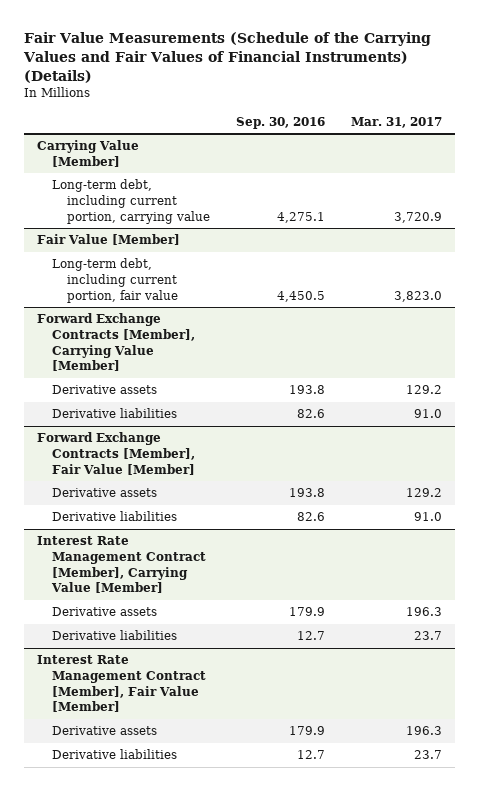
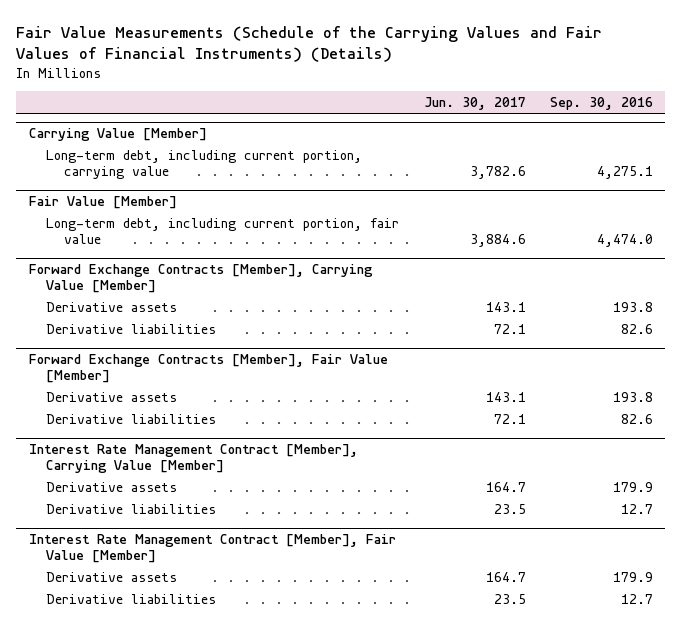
[350,116,442,128] Mar. 31, 2017 -> none
none -> [423,97,526,111] Jun. 30, 2017
[276,290,325,302] 4,450.5 -> [597,233,654,247] 4,474.0

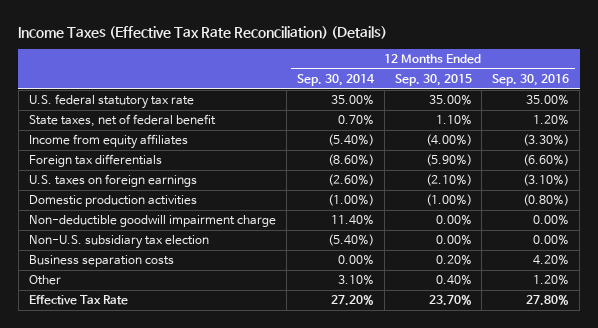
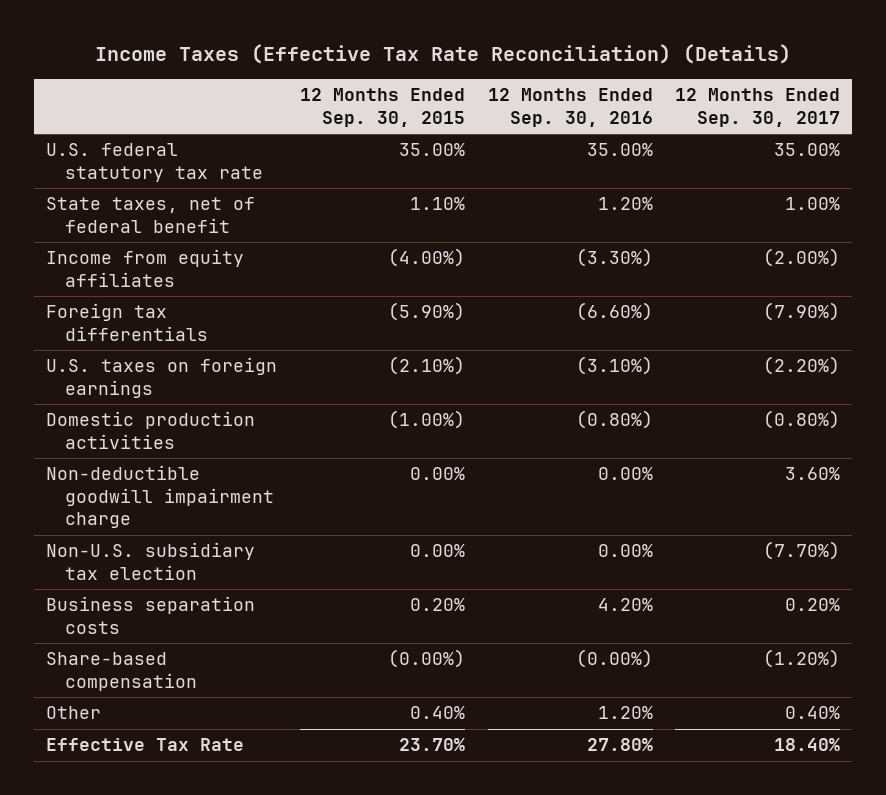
[296,73,375,86] Sep. 30, 2014 -> none
none -> [675,88,841,127] 12 Months Ended Sep. 30, 2017
none -> [45,652,198,691] Share-based compensation

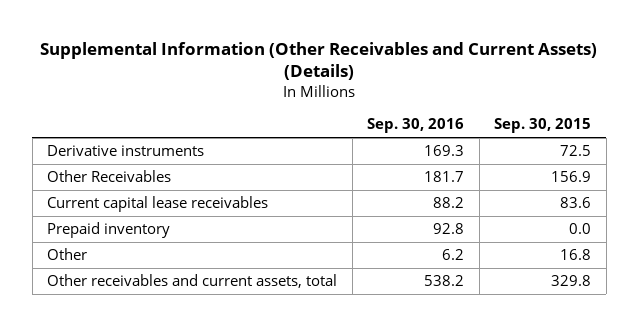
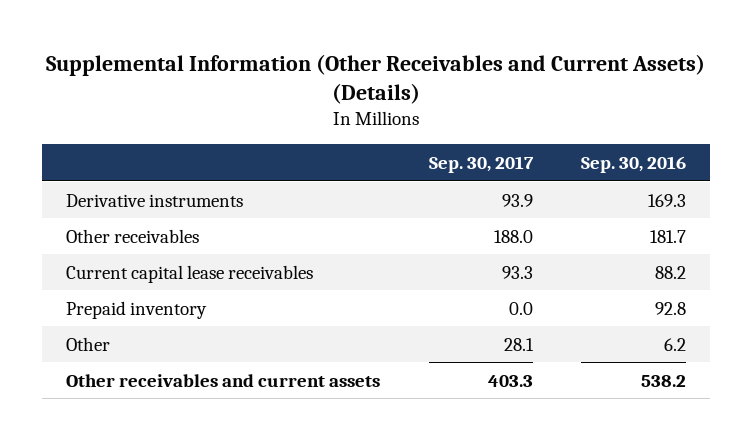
[494,118,592,134] Sep. 30, 2015 -> none
none -> [428,155,534,173] Sep. 30, 2017
[47,169,172,182] Other Receivables -> [66,228,200,243] Other receivables
[47,273,338,288] Other receivables and current assets, total -> [66,373,381,387] Other receivables and current assets

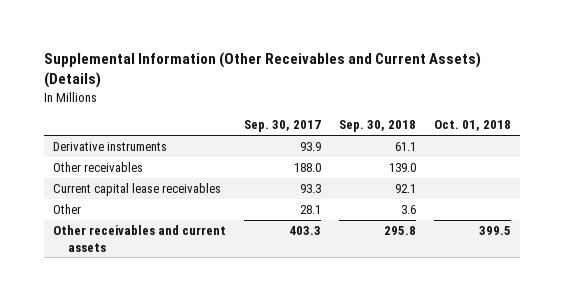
[580,155,686,173] Sep. 30, 2016 -> none
none -> [339,120,417,133] Sep. 30, 2018
none -> [434,120,512,132] Oct. 01, 2018
[66,300,208,319] Prepaid inventory -> none

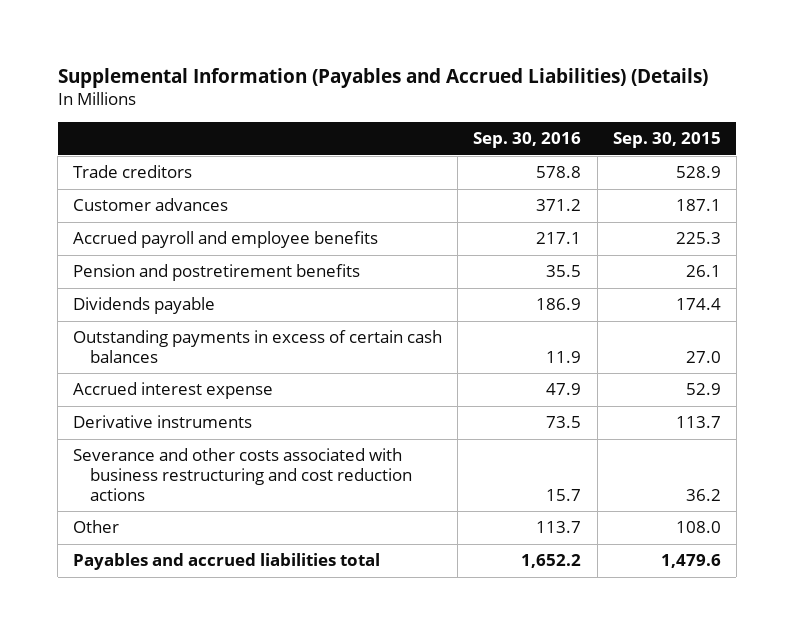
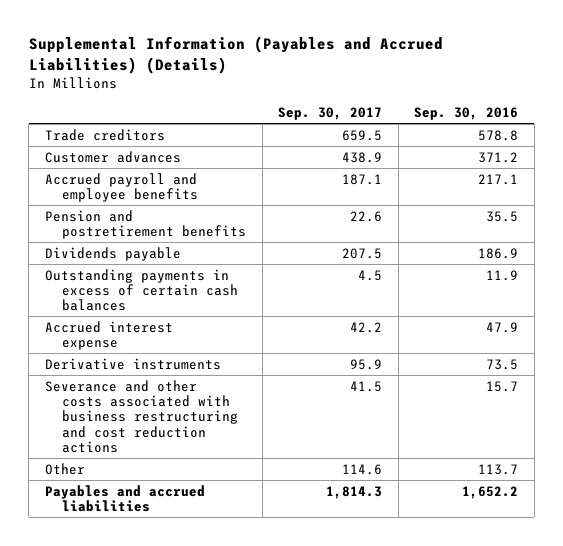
[612,132,721,149] Sep. 30, 2015 -> none
none -> [278,106,383,120] Sep. 30, 2017
[73,553,381,571] Payables and accrued liabilities total -> [44,484,205,512] Payables and accrued liabilities

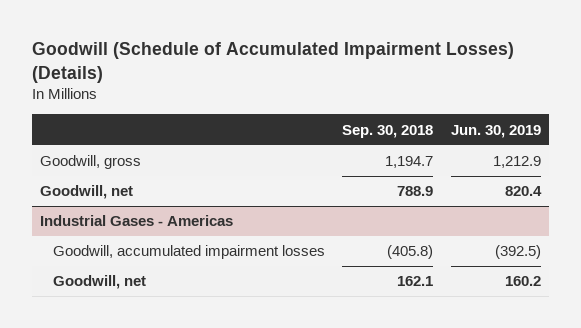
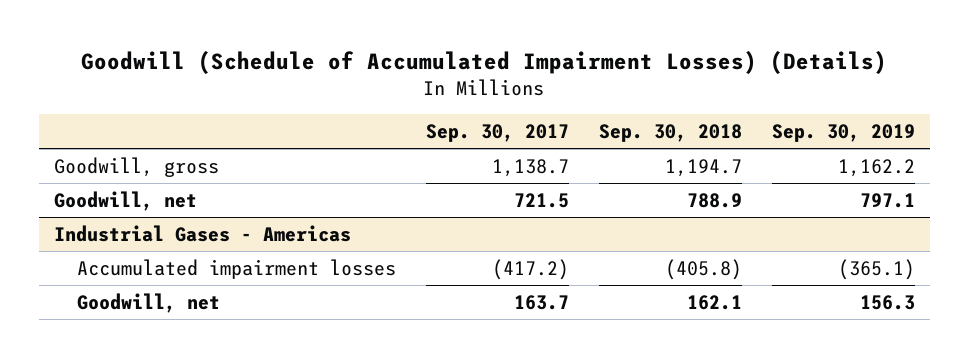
[450,124,541,138] Jun. 30, 2019 -> none
none -> [426,123,570,142] Sep. 30, 2017
none -> [771,123,915,142] Sep. 30, 2019
[53,245,326,260] Goodwill, accumulated impairment losses -> [77,258,397,279] Accumulated impairment losses

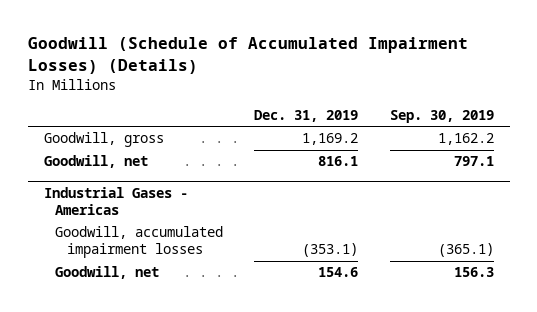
[426,123,570,142] Sep. 30, 2017 -> none
[599,123,743,142] Sep. 30, 2018 -> none
none -> [254,109,359,122] Dec. 31, 2019
[77,258,397,279] Accumulated impairment losses -> [55,226,224,259] Goodwill, accumulated impairment losses

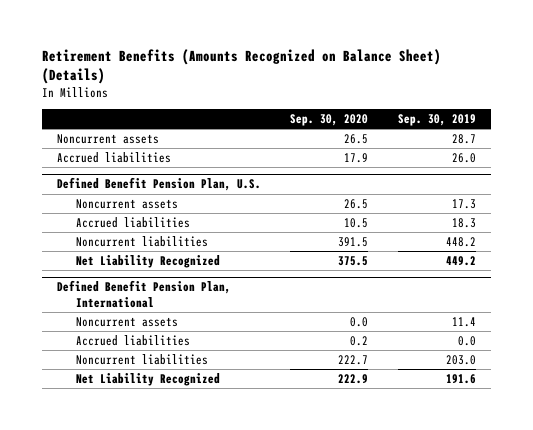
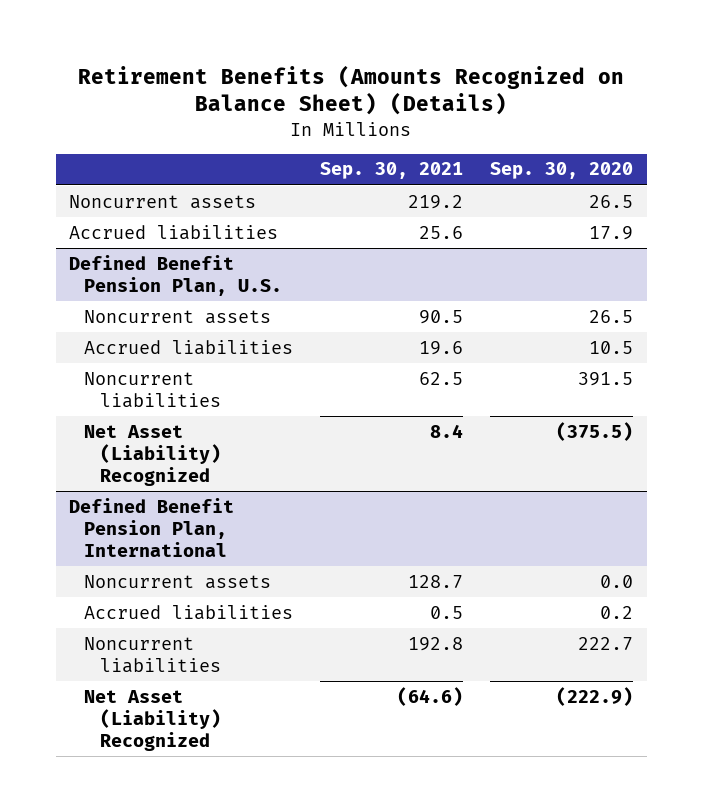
[398,114,477,127] Sep. 30, 2019 -> none
none -> [320,162,464,180] Sep. 30, 2021
[75,254,220,268] Net Liability Recognized -> [84,424,221,487] Net Asset (Liability) Recognized
[338,255,369,266] 375.5 -> [556,421,634,441] (375.5)
[75,372,220,386] Net Liability Recognized -> [84,689,221,752] Net Asset (Liability) Recognized
[338,373,369,384] 222.9 -> [556,686,634,706] (222.9)

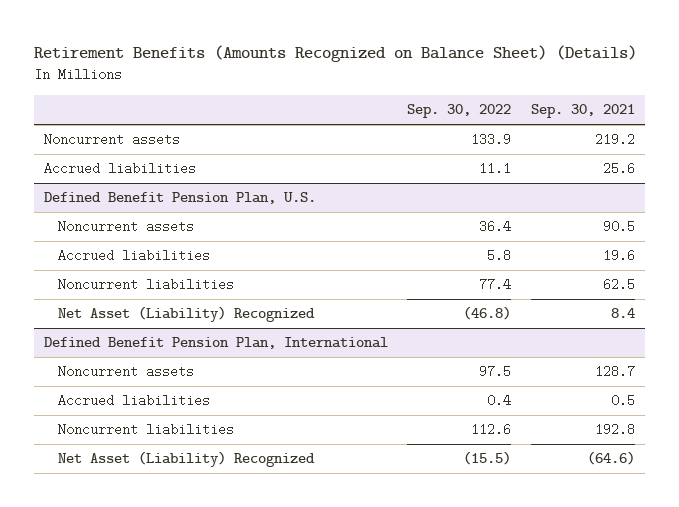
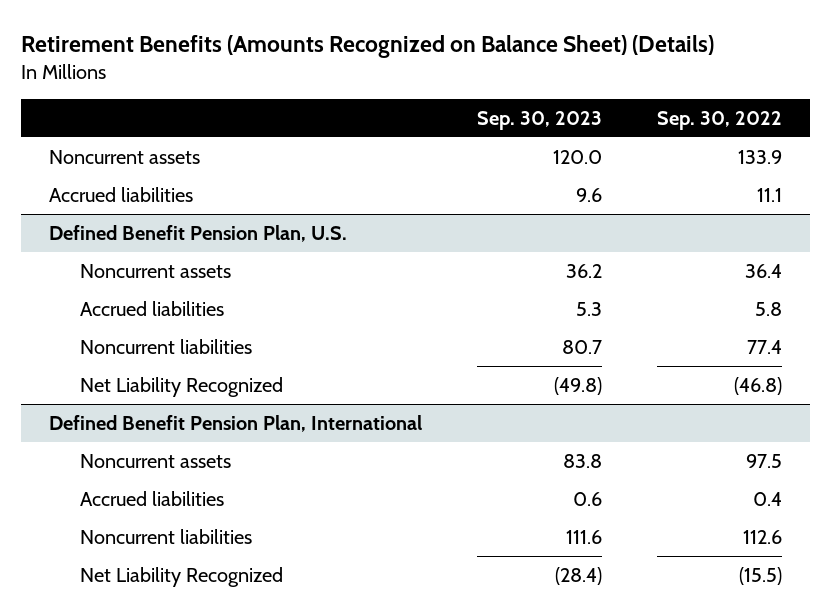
[531,104,636,119] Sep. 30, 2021 -> none
none -> [476,110,602,130] Sep. 30, 2023
[58,306,316,323] Net Asset (Liability) Recognized -> [79,376,283,397] Net Liability Recognized
[58,451,316,468] Net Asset (Liability) Recognized -> [79,566,283,587] Net Liability Recognized

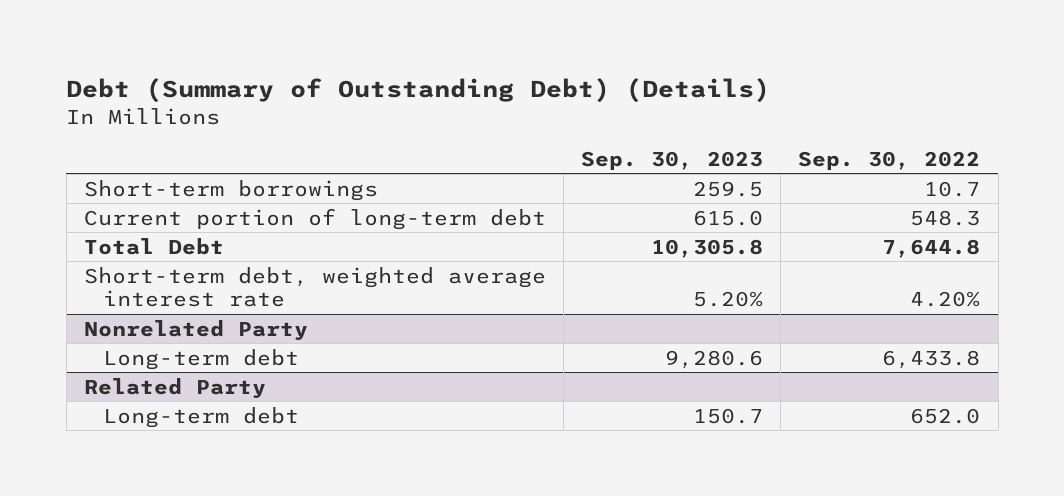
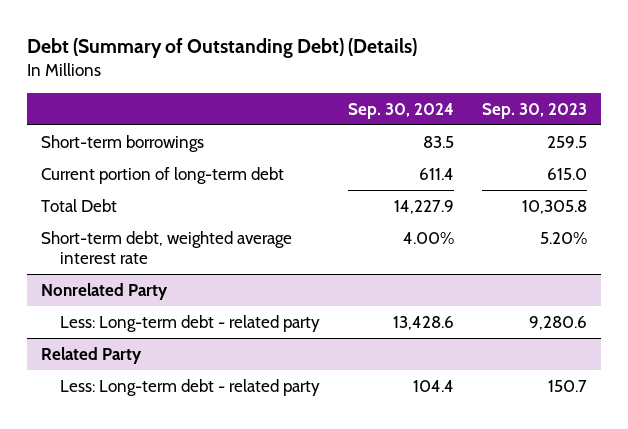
[798,150,981,170] Sep. 30, 2022 -> none
none -> [347,103,454,120] Sep. 30, 2024
[102,348,299,370] Long-term debt -> [59,314,320,332] Less: Long-term debt - related party
[102,406,299,428] Long-term debt -> [59,378,320,396] Less: Long-term debt - related party

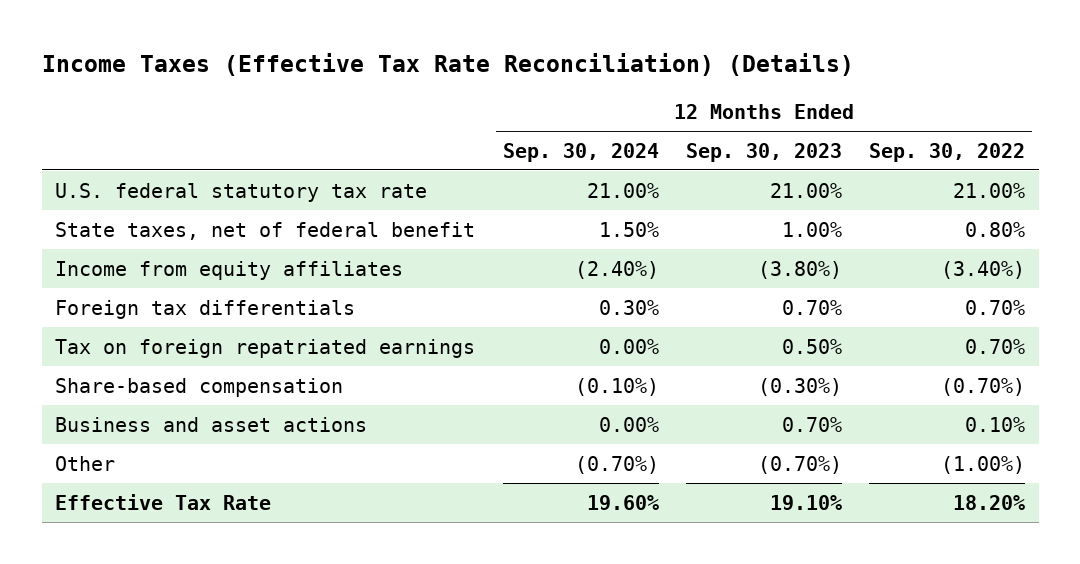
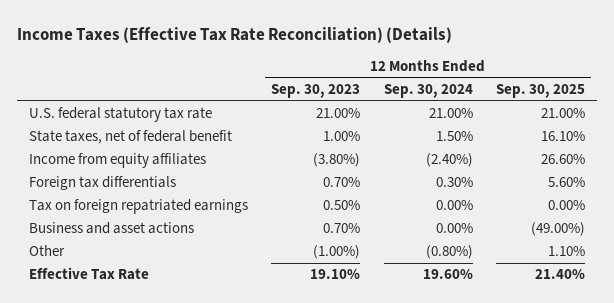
[869,142,1026,162] Sep. 30, 2022 -> none
none -> [496,83,586,98] Sep. 30, 2025
[55,377,344,397] Share-based compensation -> none
[574,455,659,474] (0.70%) -> [425,245,473,260] (0.80%)
[757,455,842,474] (0.70%) -> [313,245,361,260] (1.00%)

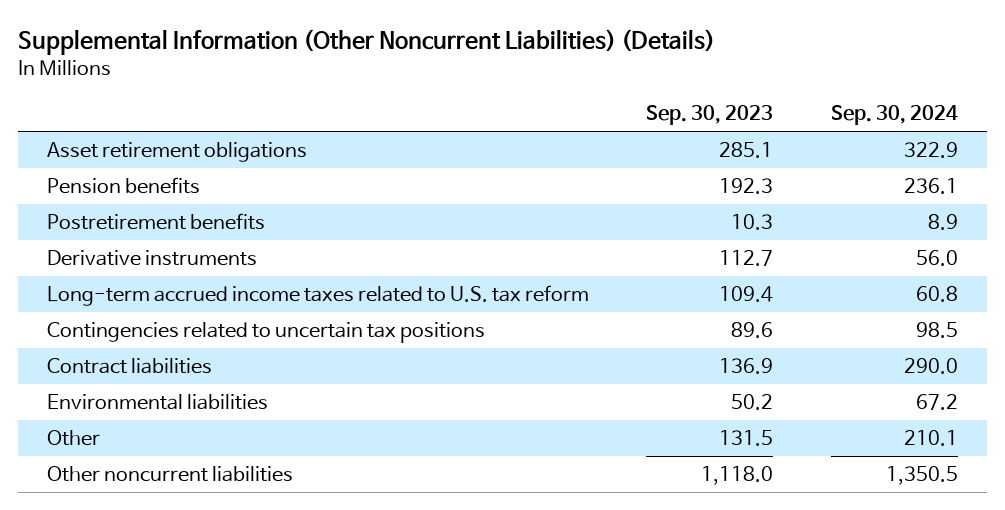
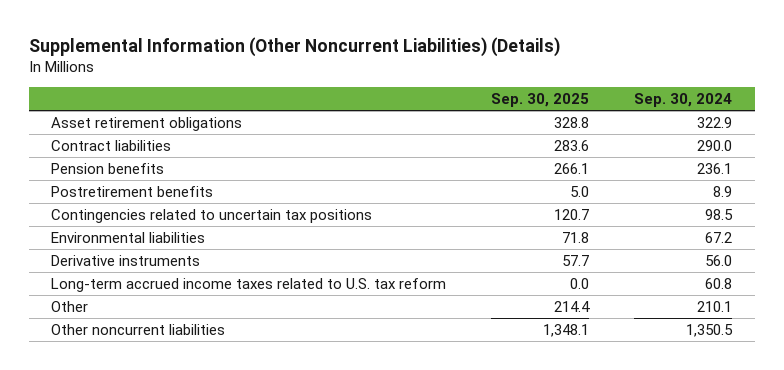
[646,104,774,125] Sep. 30, 2023 -> none
none -> [491,93,590,108] Sep. 30, 2025
[46,358,212,375] Contract liabilities -> [51,139,172,151] Contract liabilities
[46,250,257,267] Derivative instruments -> [51,254,201,266] Derivative instruments
[46,285,589,307] Long-term accrued income taxes related to U.S. tax reform -> [51,277,447,292] Long-term accrued income taxes related to U.S. tax reform

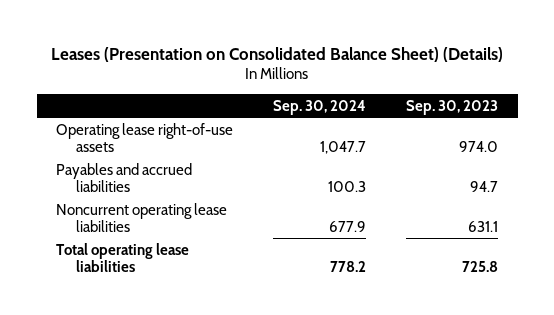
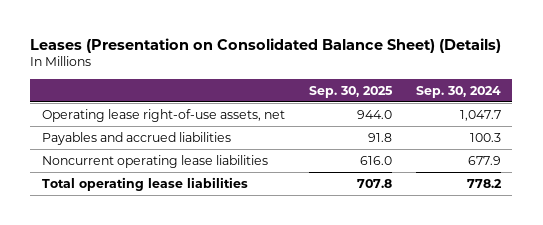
[405,99,498,115] Sep. 30, 2023 -> none
none -> [308,85,393,98] Sep. 30, 2025
[56,122,234,153] Operating lease right-of-use assets -> [42,108,286,122] Operating lease right-of-use assets, net

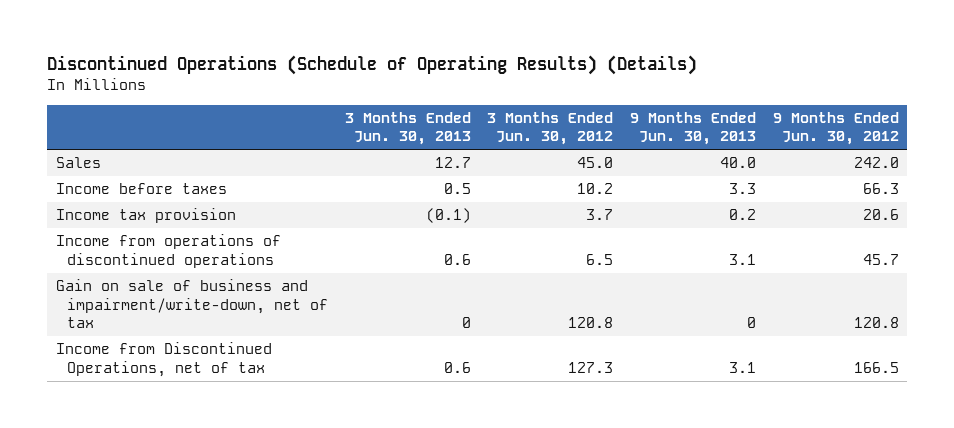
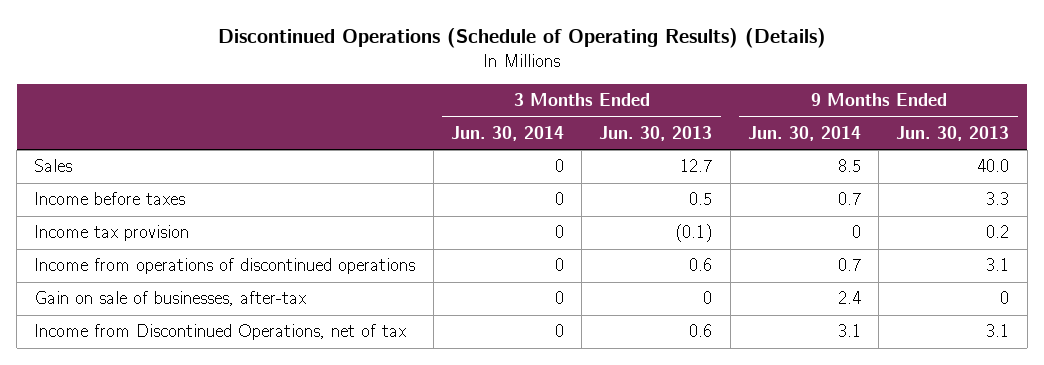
[487,111,614,146] 3 Months Ended Jun. 30, 2012 -> none
[772,111,899,146] 9 Months Ended Jun. 30, 2012 -> none
none -> [450,125,564,141] Jun. 30, 2014
none -> [747,125,861,141] Jun. 30, 2014
[55,279,329,329] Gain on sale of business and impairment/write-down, net of tax -> [34,291,307,307] Gain on sale of businesses, after-tax

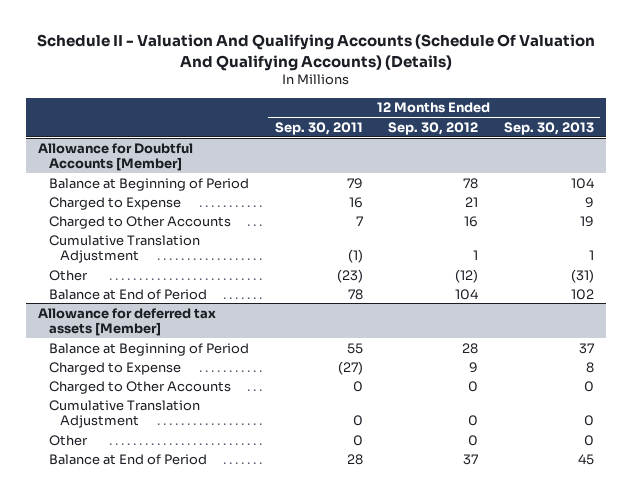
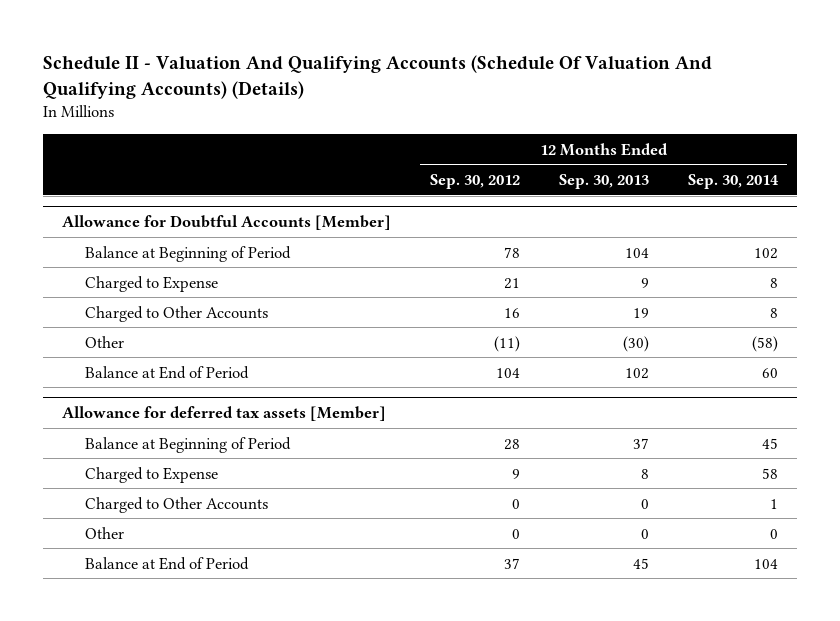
[274,121,363,135] Sep. 30, 2011 -> none
none -> [687,174,779,190] Sep. 30, 2014
[49,234,201,264] Cumulative Translation Adjustment -> none
[455,268,479,283] (12) -> [494,335,521,352] (11)
[570,268,594,283] (31) -> [622,335,649,352] (30)
[49,399,201,429] Cumulative Translation Adjustment -> none

